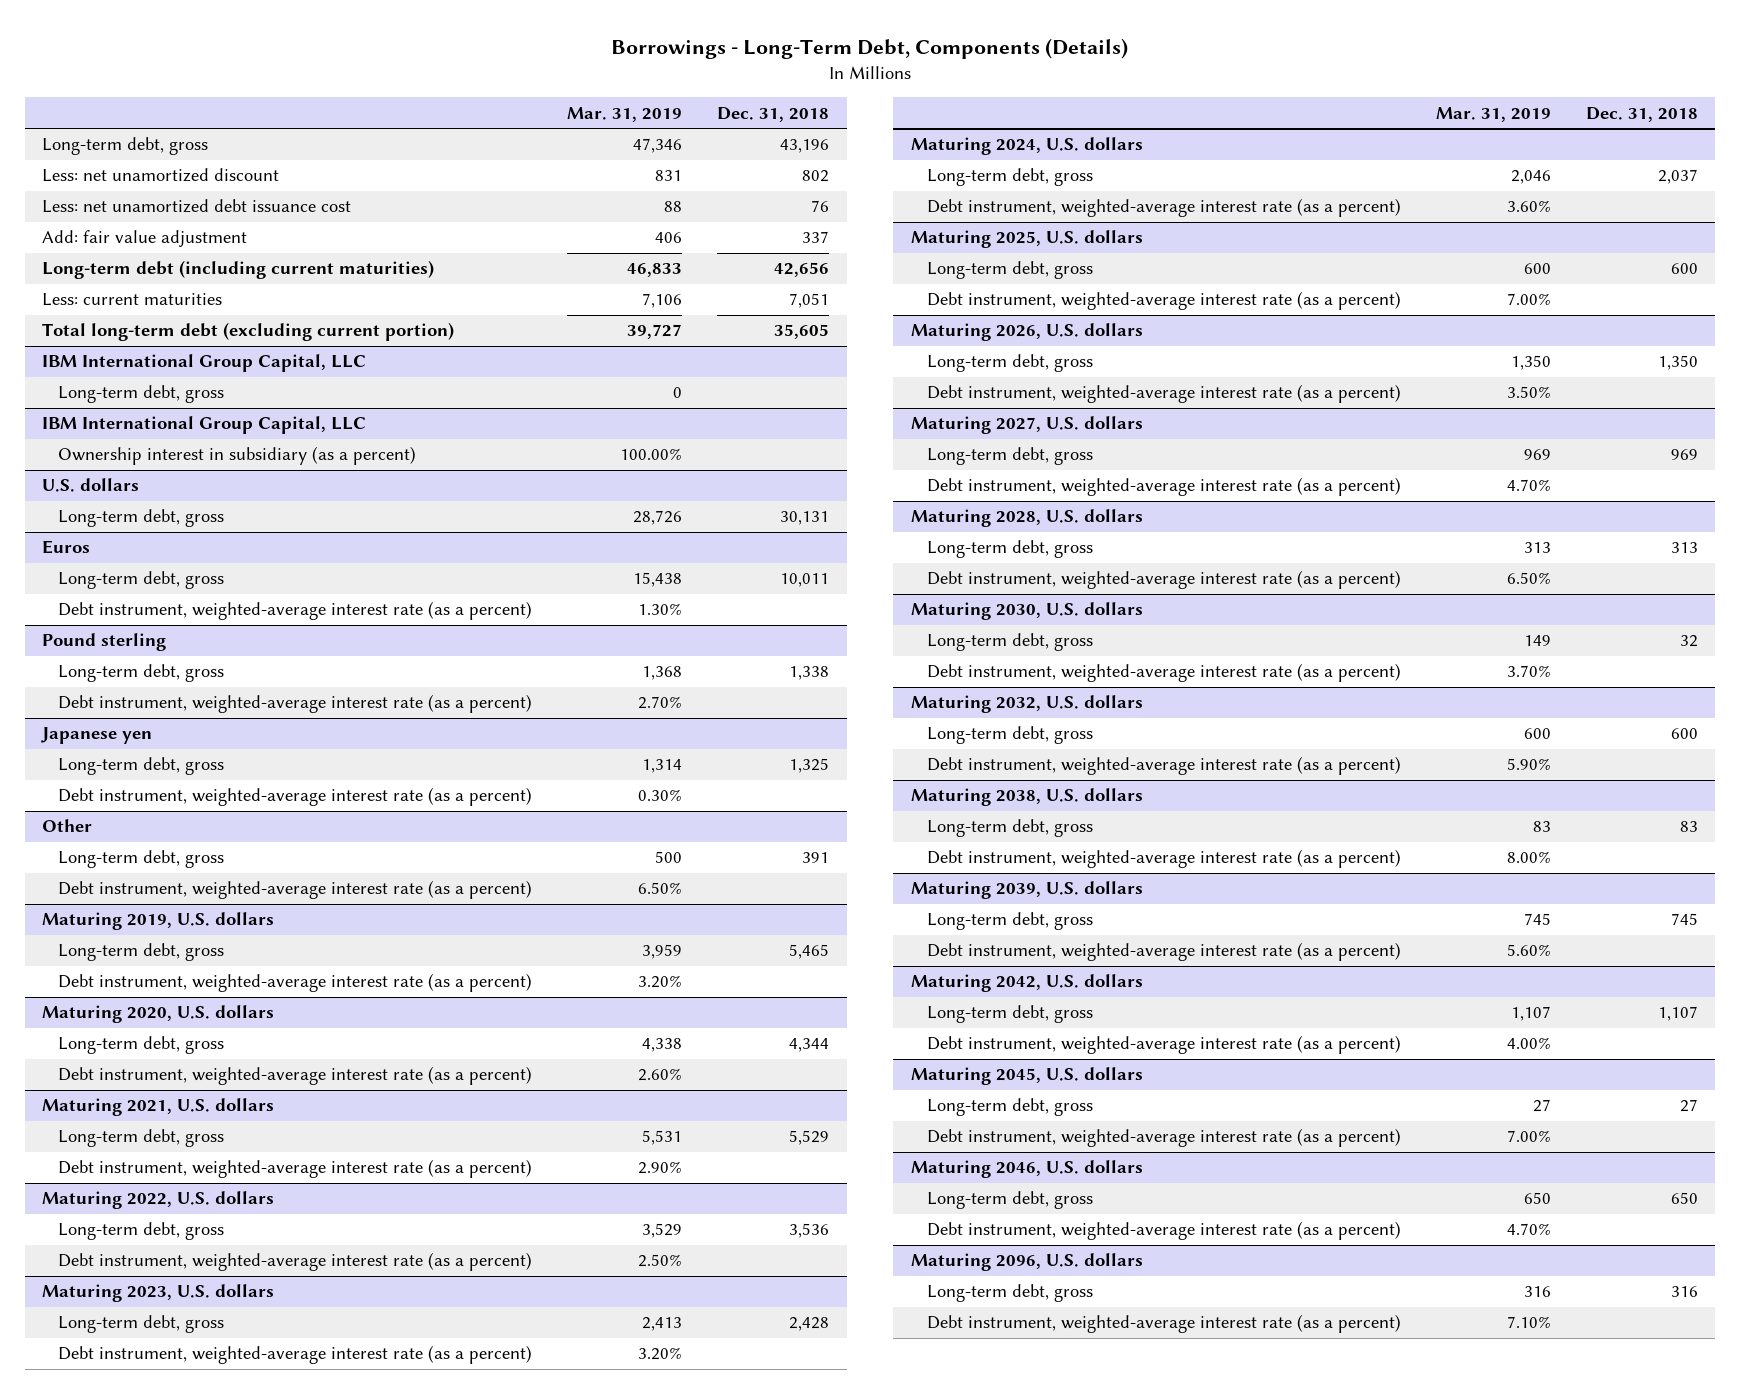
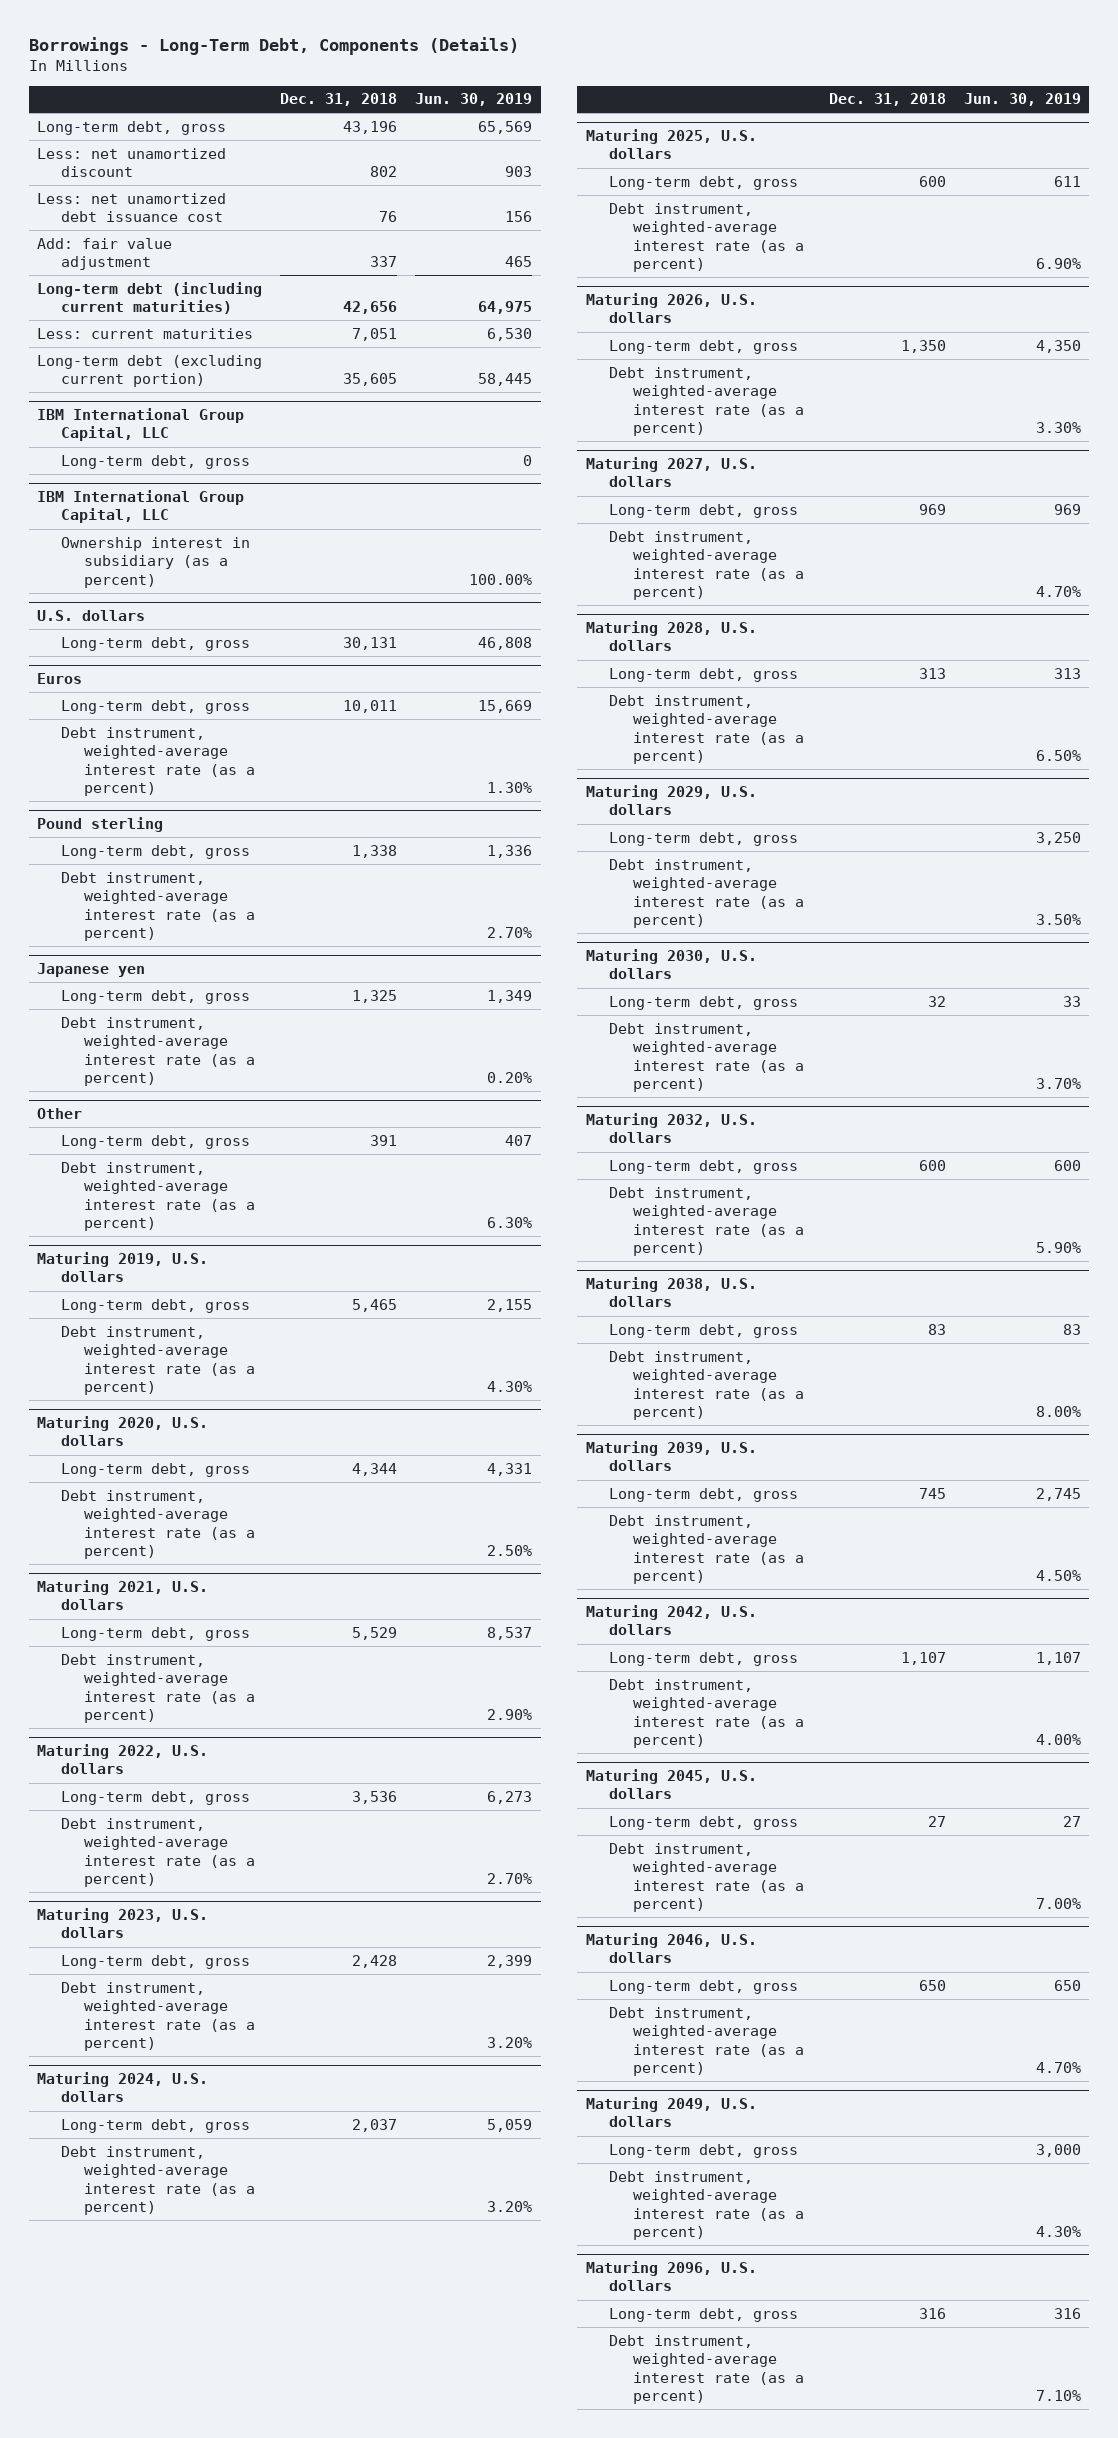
[567,106,683,122] Mar. 31, 2019 -> none
none -> [414,93,532,107] Jun. 30, 2019
[42,322,455,342] Total long-term debt (excluding current portion) -> [37,354,263,388] Long-term debt (excluding current portion)
none -> [586,785,758,816] Maturing 2029, U.S. dollars
none -> [609,831,799,846] Long-term debt, gross
none -> [609,858,804,929] Debt instrument, weighted-average interest rate (as a percent)
none -> [586,2097,758,2128] Maturing 2049, U.S. dollars
none -> [609,2143,799,2158] Long-term debt, gross
none -> [609,2170,804,2241] Debt instrument, weighted-average interest rate (as a percent)

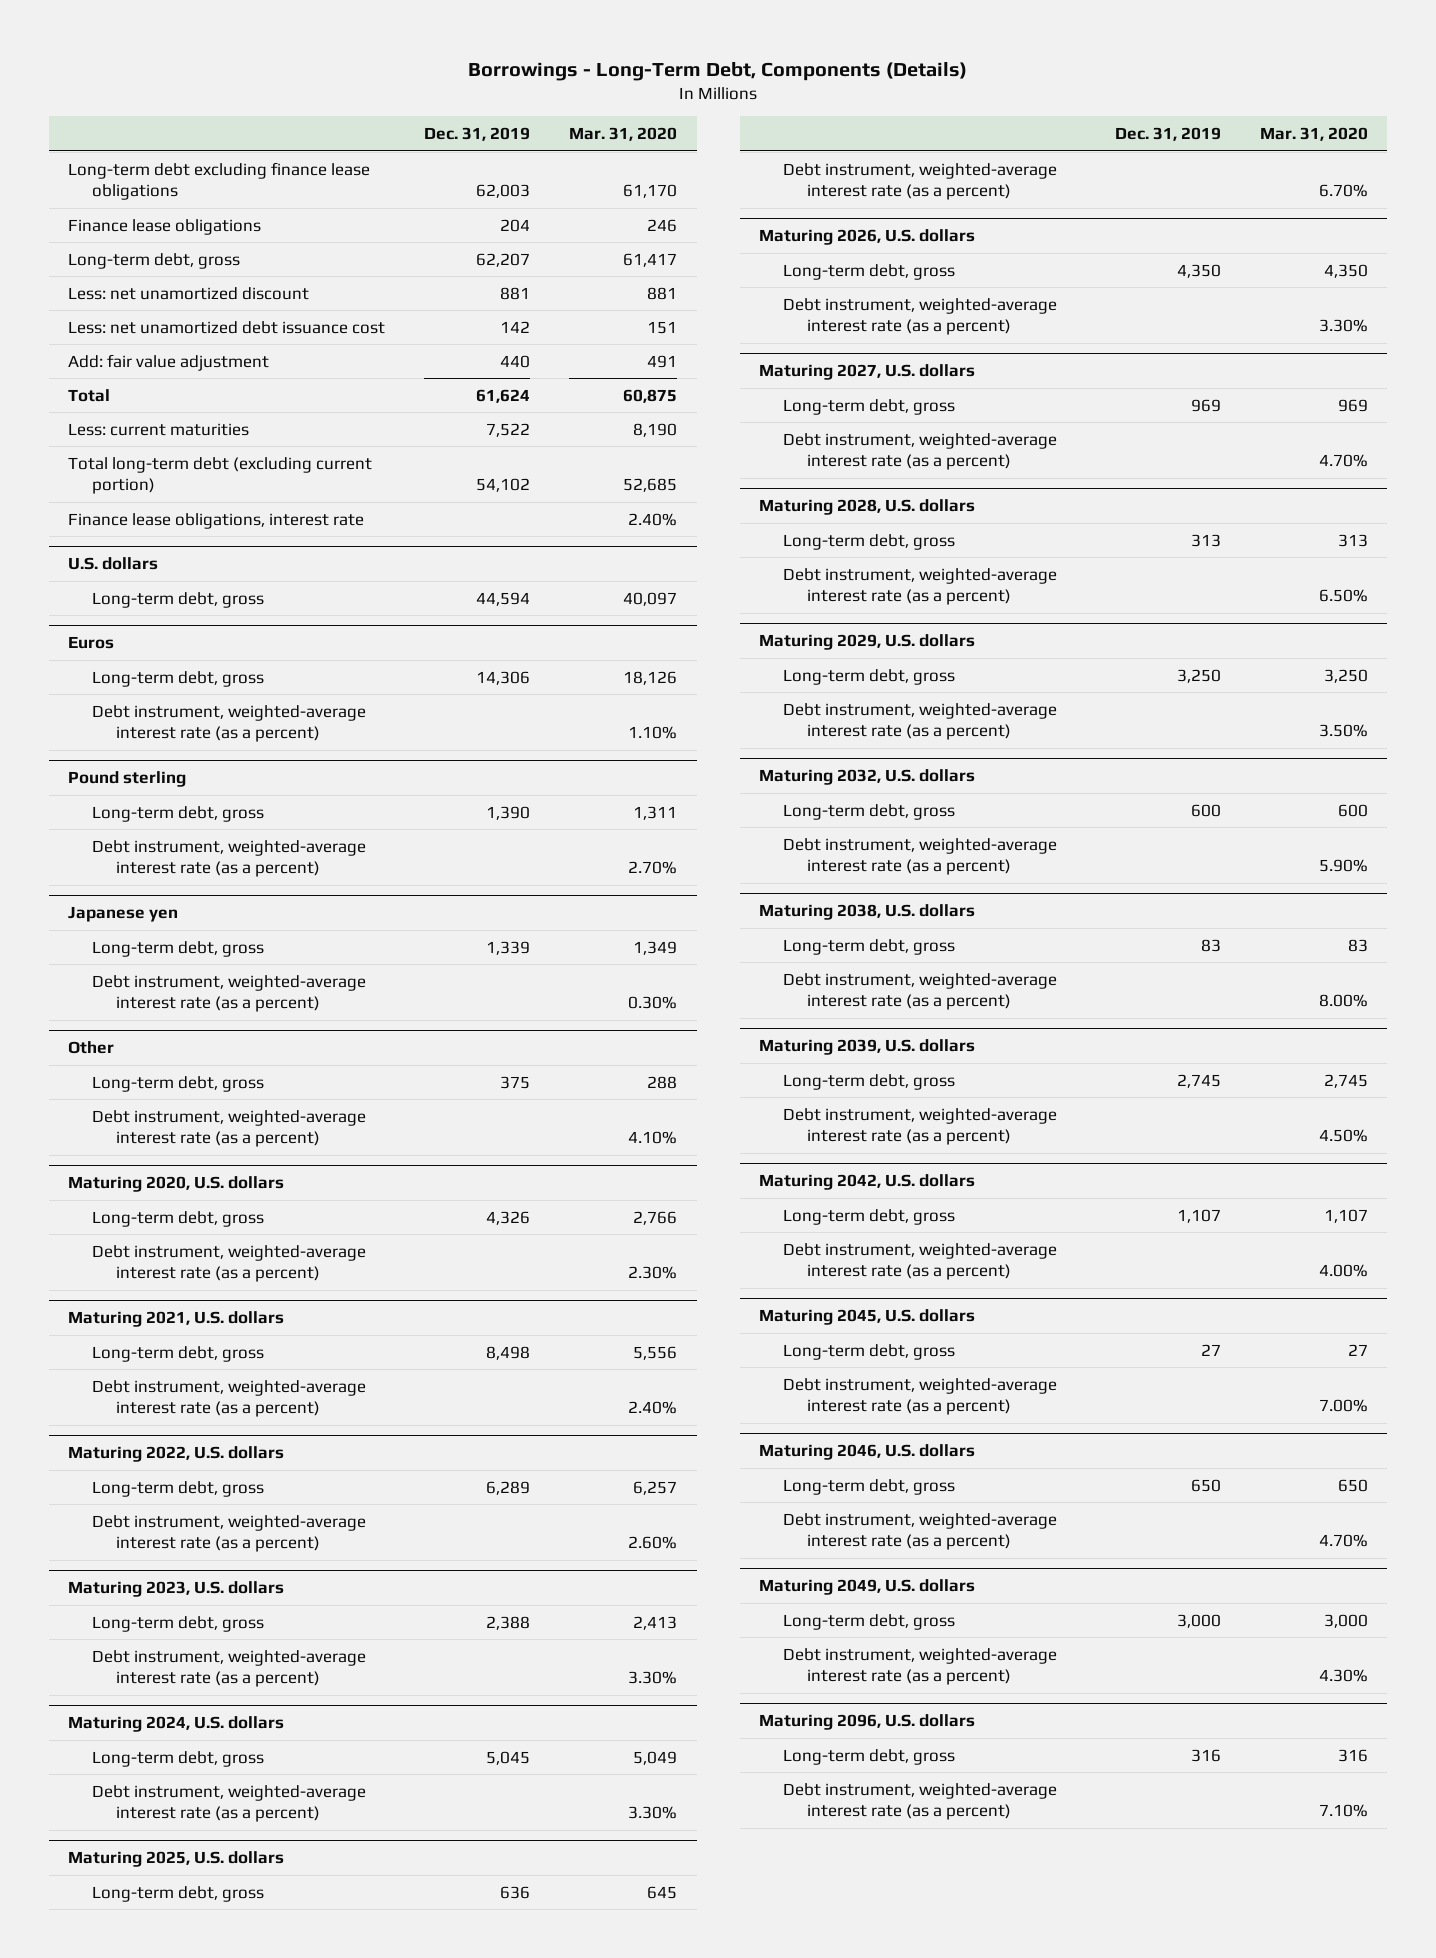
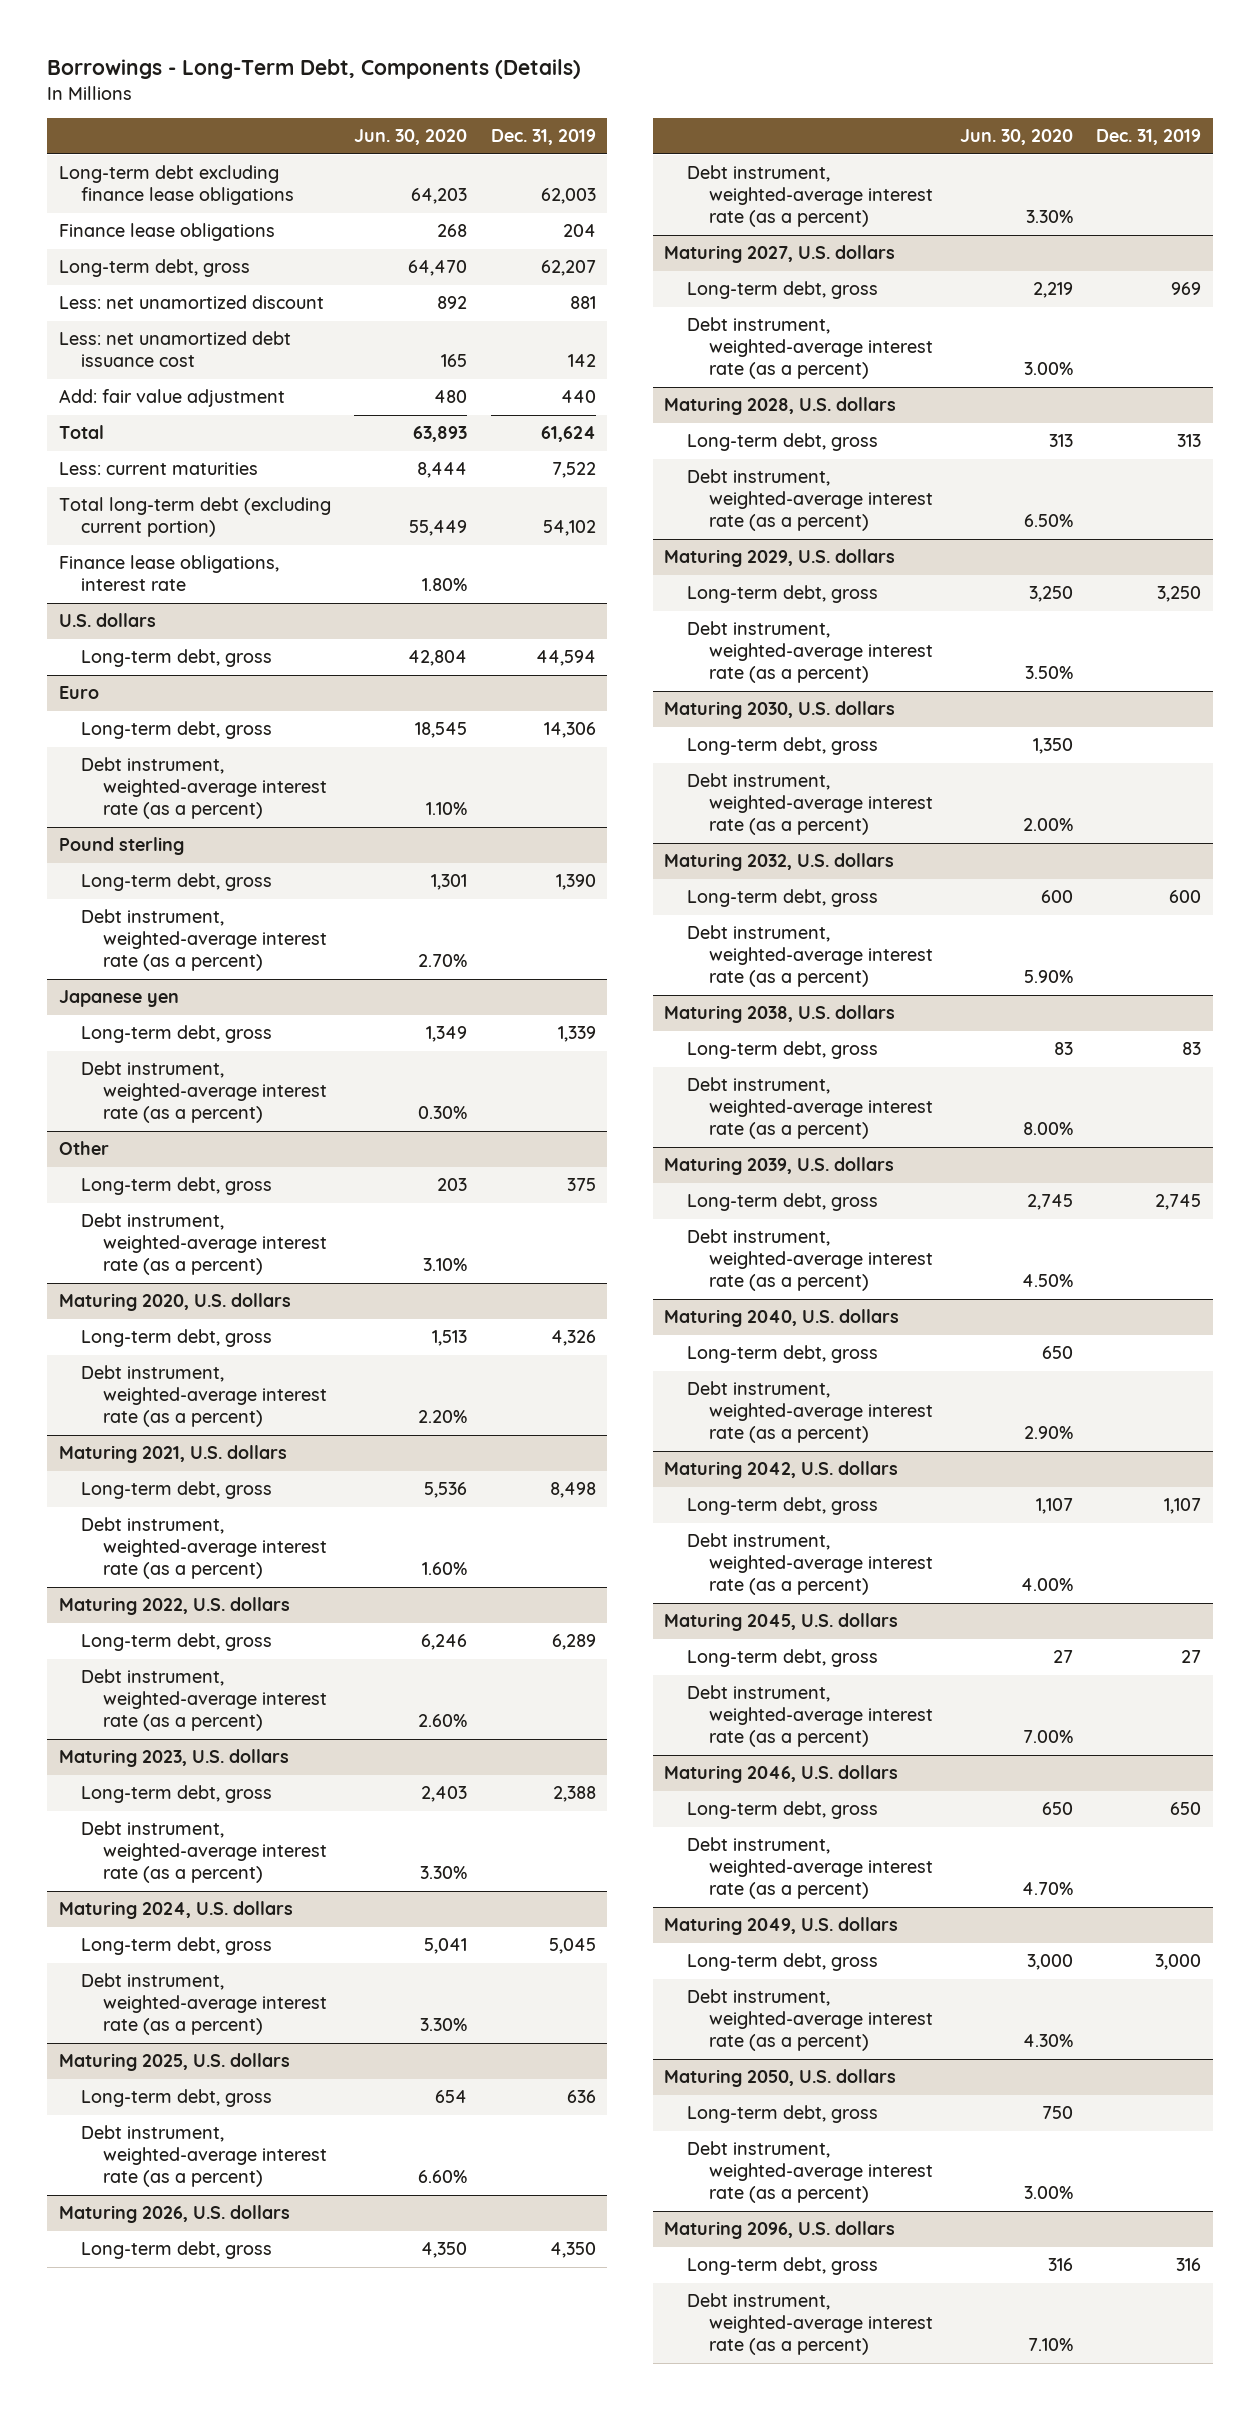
[569,126,678,141] Mar. 31, 2020 -> none
none -> [354,129,468,146] Jun. 30, 2020
[68,636,115,650] Euros -> [58,686,99,700] Euro
none -> [664,701,896,720] Maturing 2030, U.S. dollars
none -> [686,737,878,756] Long-term debt, gross
none -> [686,773,933,836] Debt instrument, weighted-average interest rate (as a percent)
none -> [664,1309,900,1328] Maturing 2040, U.S. dollars
none -> [686,1345,878,1364] Long-term debt, gross
none -> [686,1381,933,1444] Debt instrument, weighted-average interest rate (as a percent)
none -> [664,2069,897,2088] Maturing 2050, U.S. dollars
none -> [686,2105,878,2124] Long-term debt, gross
none -> [686,2141,933,2204] Debt instrument, weighted-average interest rate (as a percent)

